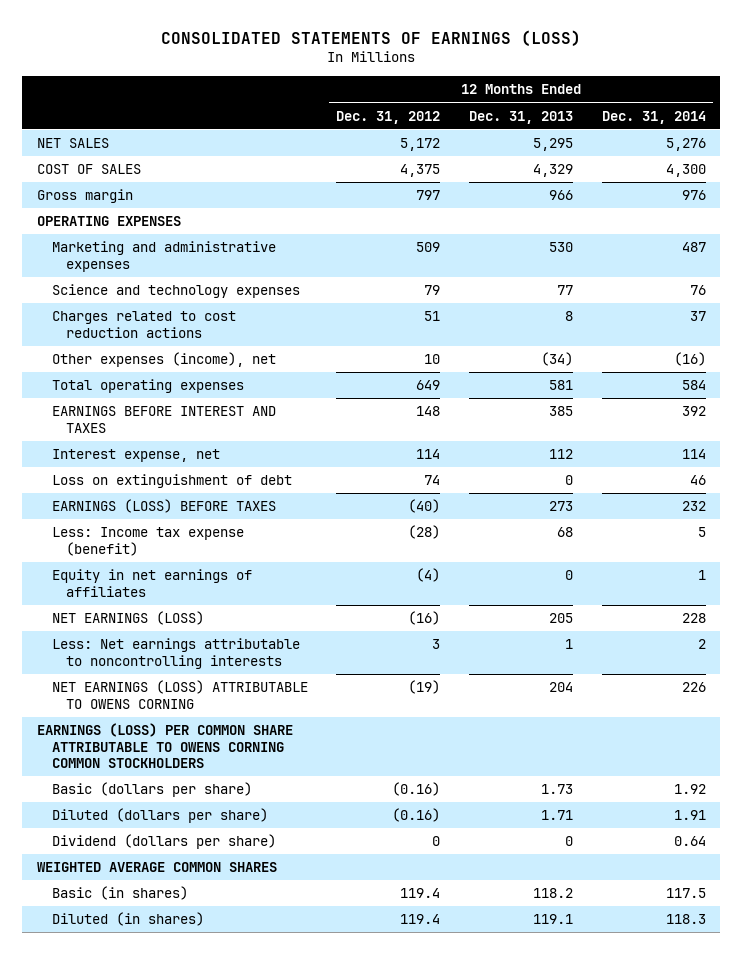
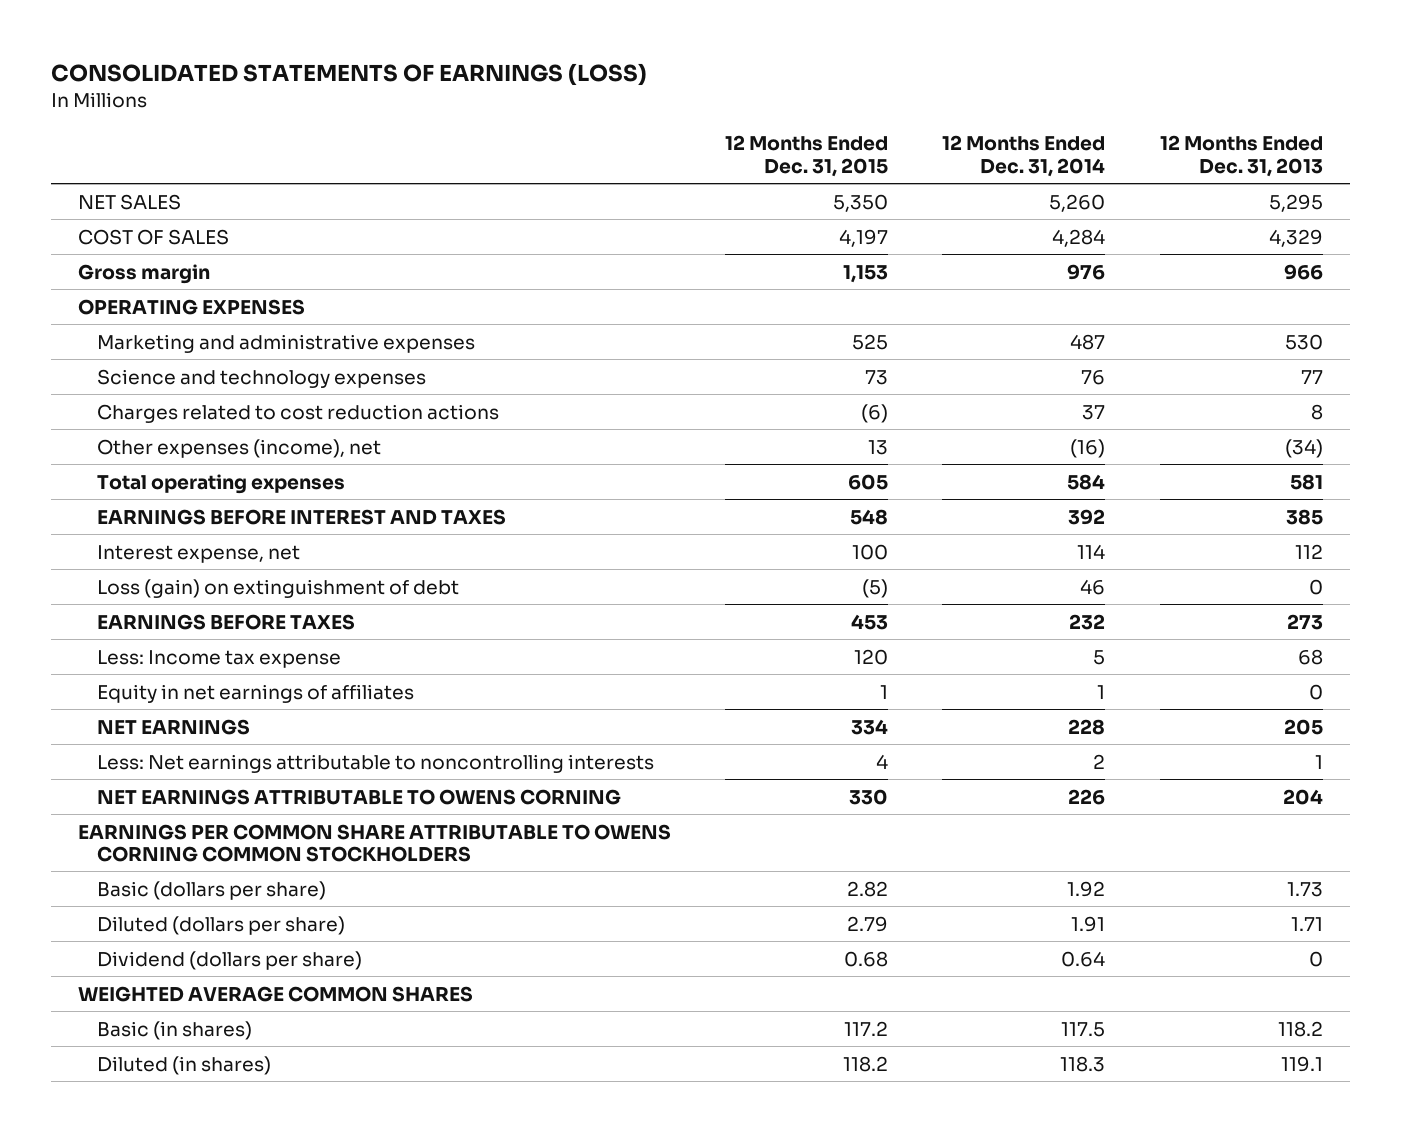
[336,110,441,124] Dec. 31, 2012 -> none
none -> [725,135,889,177] 12 Months Ended Dec. 31, 2015
[665,138,706,152] 5,276 -> [1049,193,1106,212] 5,260
[665,164,706,178] 4,300 -> [1052,228,1106,247] 4,284
[51,474,292,489] Loss on extinguishment of debt -> [97,578,460,598] Loss (gain) on extinguishment of debt
[51,499,276,514] EARNINGS (LOSS) BEFORE TAXES -> [97,613,356,630] EARNINGS BEFORE TAXES
[51,527,244,556] Less: Income tax expense (benefit) -> [97,649,342,668] Less: Income tax expense
[51,611,204,626] NET EARNINGS (LOSS) -> [97,718,251,735] NET EARNINGS
[51,680,308,709] NET EARNINGS (LOSS) ATTRIBUTABLE TO OWENS CORNING -> [97,788,622,805] NET EARNINGS ATTRIBUTABLE TO OWENS CORNING
[36,723,293,768] EARNINGS (LOSS) PER COMMON SHARE ATTRIBUTABLE TO OWENS CORNING COMMON STOCKHOLDERS -> [78,823,672,862] EARNINGS PER COMMON SHARE ATTRIBUTABLE TO OWENS CORNING COMMON STOCKHOLDERS

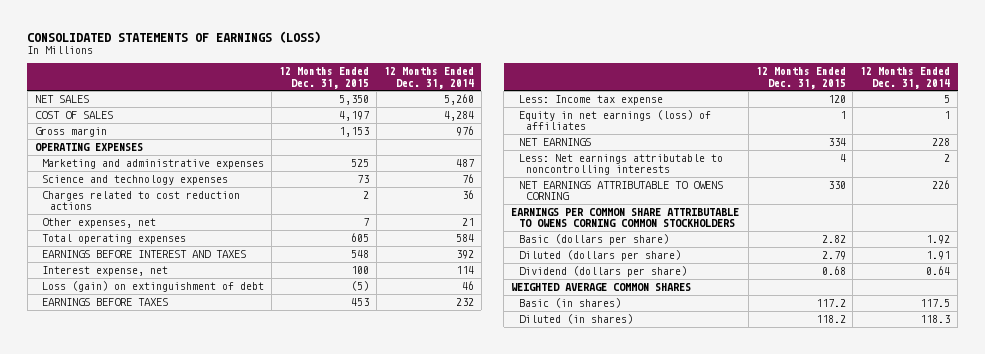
[1159,135,1323,177] 12 Months Ended Dec. 31, 2013 -> none
[861,403,889,423] (6) -> [362,191,369,200] 2
[1082,404,1106,420] 37 -> [461,190,474,200] 36
[97,438,382,458] Other expenses (income), net -> [42,218,157,229] Other expenses, net
[868,439,889,455] 13 -> [362,218,369,227] 7
[1070,438,1106,458] (16) -> [461,218,474,227] 21
[97,683,415,703] Equity in net earnings of affiliates -> [518,110,711,131] Equity in net earnings (loss) of affiliates

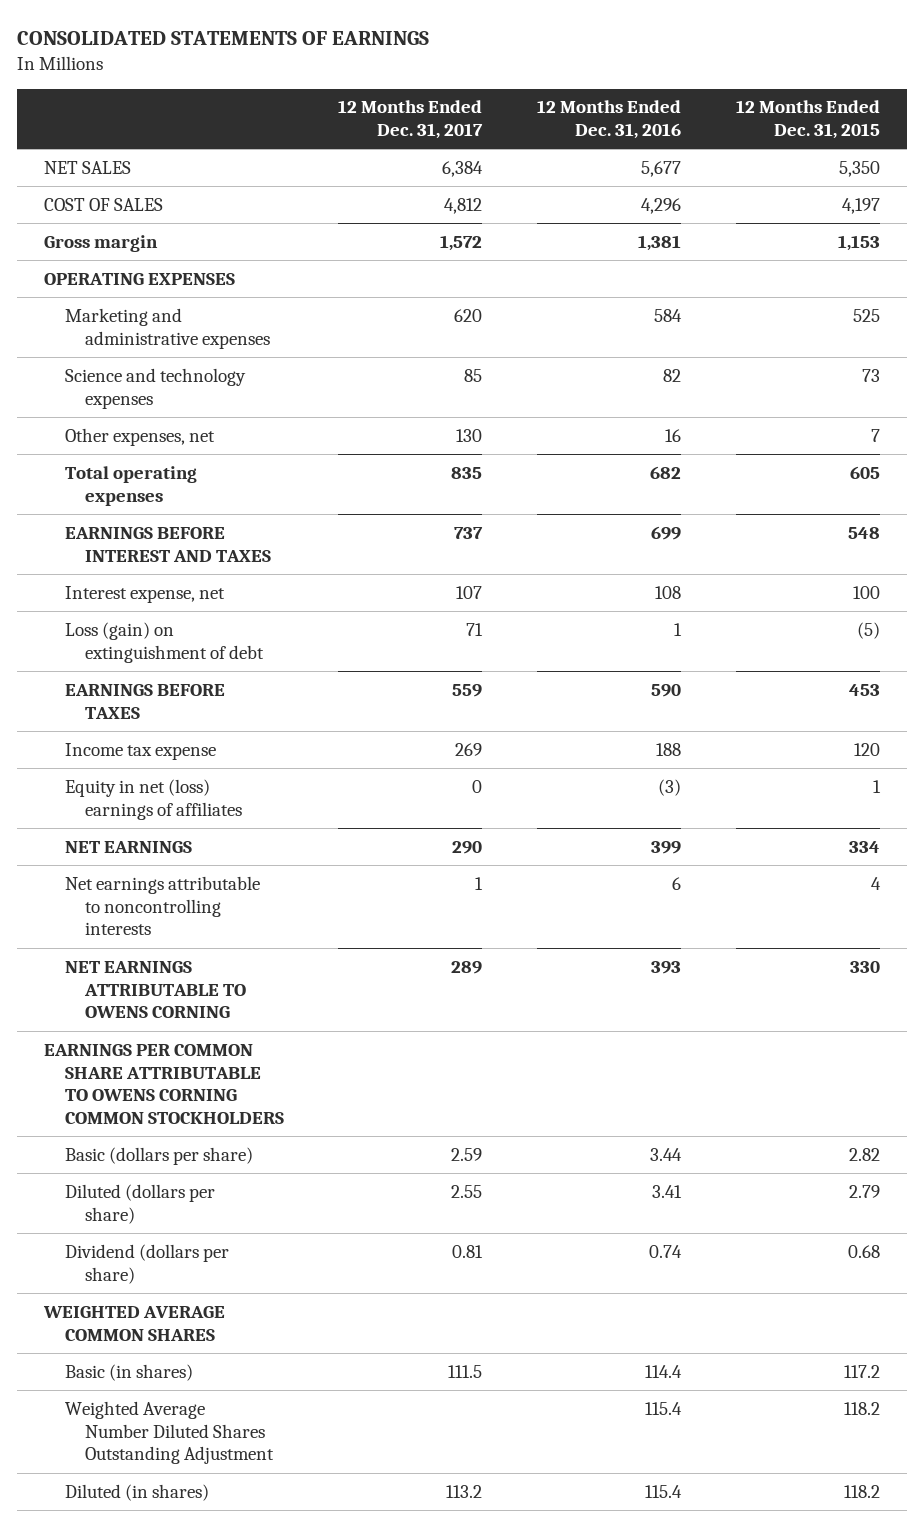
[27,30,322,43] CONSOLIDATED STATEMENTS OF EARNINGS (LOSS) -> [16,31,429,46] CONSOLIDATED STATEMENTS OF EARNINGS
[383,67,474,89] 12 Months Ended Dec. 31, 2014 -> none
none -> [338,100,484,140] 12 Months Ended Dec. 31, 2017
none -> [536,100,681,140] 12 Months Ended Dec. 31, 2016
[42,191,241,211] Charges related to cost reduction actions -> none
[518,95,663,106] Less: Income tax expense -> [64,742,216,760] Income tax expense
[518,110,711,131] Equity in net earnings (loss) of affiliates -> [64,778,243,820] Equity in net (loss) earnings of affiliates
[518,154,723,176] Less: Net earnings attributable to noncontrolling interests -> [64,875,260,936] Net earnings attributable to noncontrolling interests
none -> [64,1400,275,1465] Weighted Average Number Diluted Shares Outstanding Adjustment

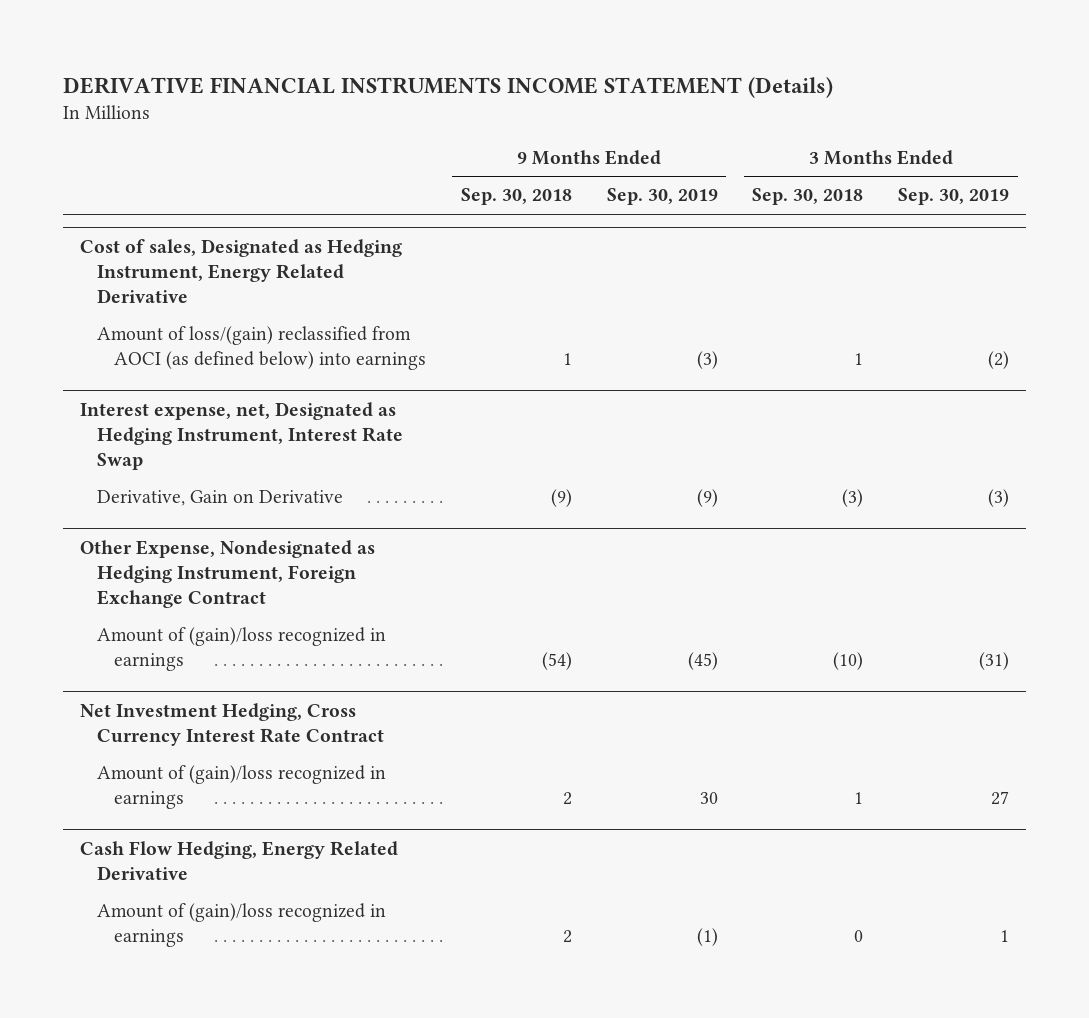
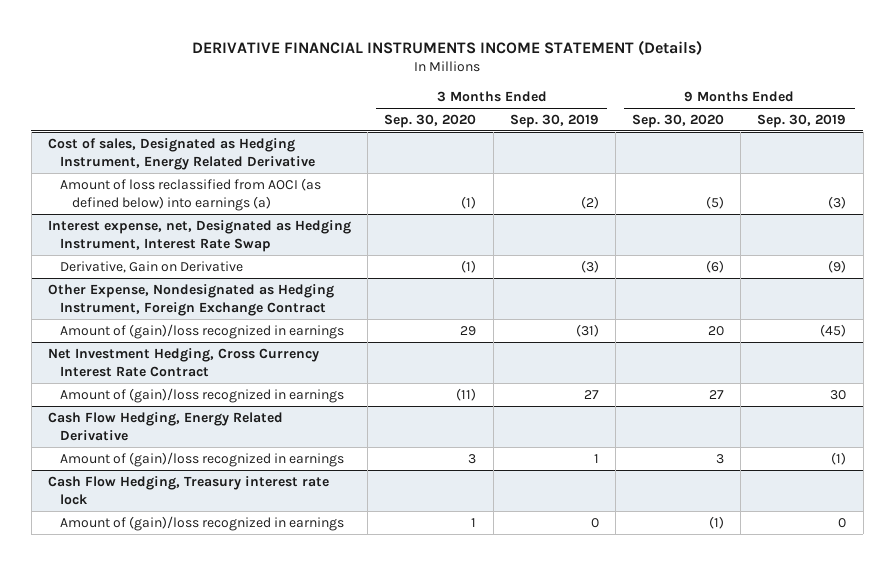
[460,188,572,206] Sep. 30, 2018 -> none
[752,188,864,206] Sep. 30, 2018 -> none
none -> [384,113,477,128] Sep. 30, 2020
none -> [632,113,725,128] Sep. 30, 2020
[97,326,427,371] Amount of loss/(gain) reclassified from AOCI (as defined below) into earnings -> [60,177,322,211] Amount of loss reclassified from AOCI (as defined below) into earnings (a)
none -> [47,475,329,505] Cash Flow Hedging, Treasury interest rate lock
none -> [60,515,345,531] Amount of (gain)/loss recognized in earnings

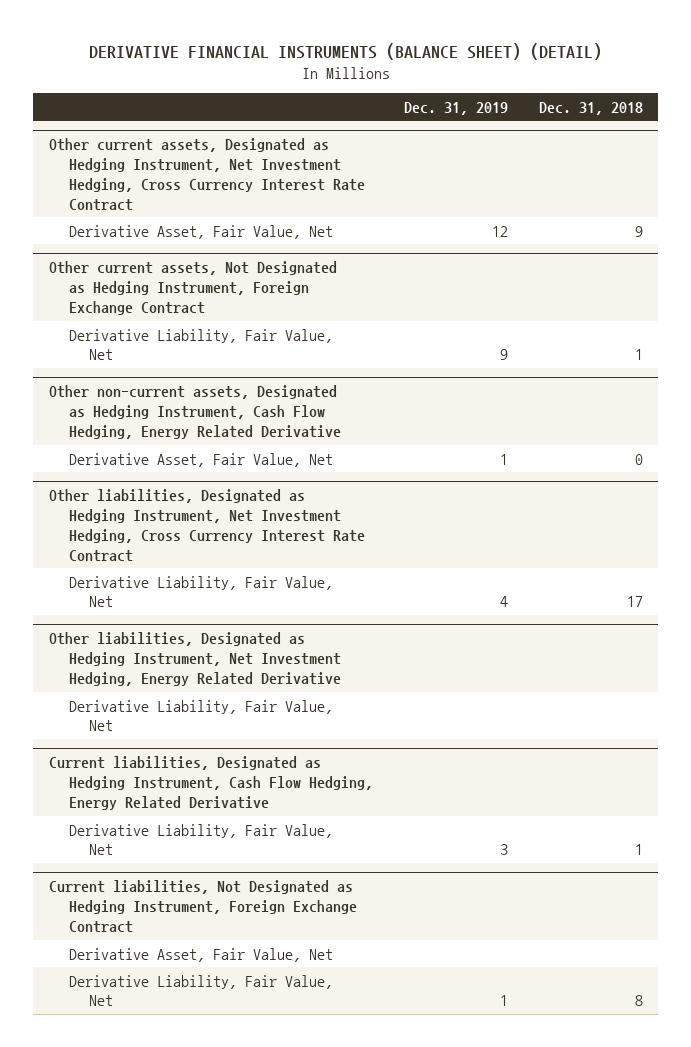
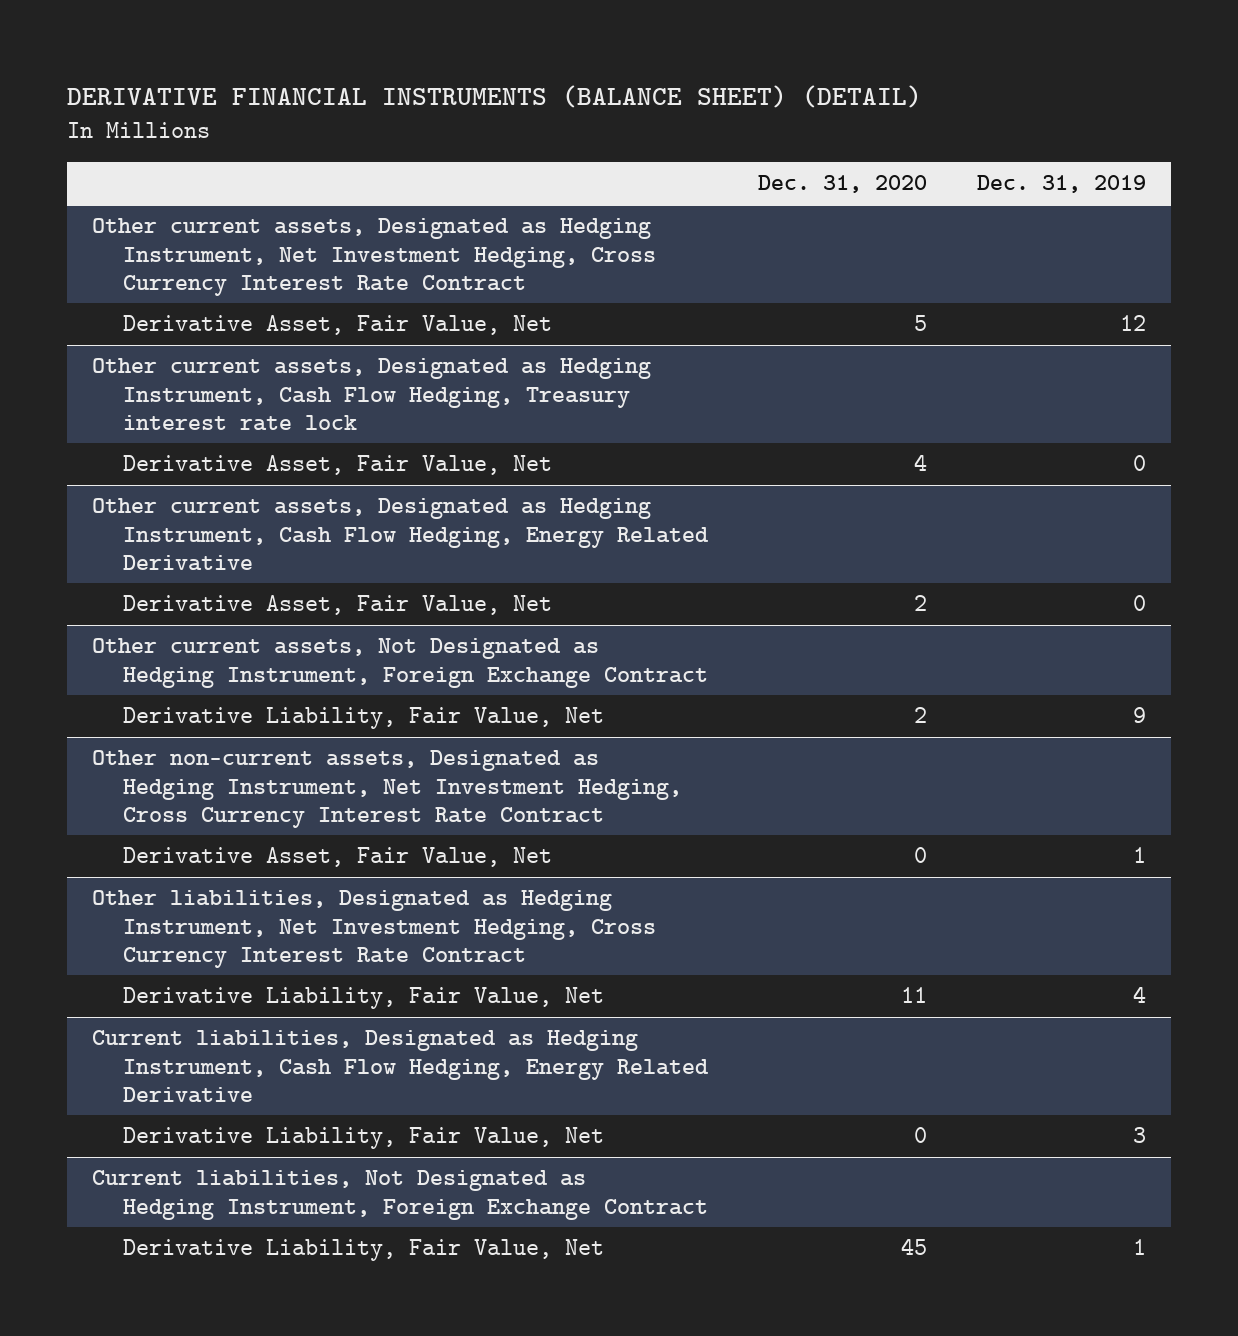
[538,101,643,115] Dec. 31, 2018 -> none
none -> [757,175,927,194] Dec. 31, 2020
none -> [92,358,652,431] Other current assets, Designated as Hedging Instrument, Cash Flow Hedging, Treasury interest rate lock
none -> [122,455,552,476] Derivative Asset, Fair Value, Net
none -> [92,498,709,571] Other current assets, Designated as Hedging Instrument, Cash Flow Hedging, Energy Related Derivative
none -> [122,595,552,616] Derivative Asset, Fair Value, Net
[48,385,341,439] Other non-current assets, Designated as Hedging Instrument, Cash Flow Hedging, Energy Related Derivative -> none
none -> [92,750,682,828] Other non-current assets, Designated as Hedging Instrument, Net Investment Hedging, Cross Currency Interest Rate Contract
[48,632,341,686] Other liabilities, Designated as Hedging Instrument, Net Investment Hedging, Energy Related Derivative -> none
[68,699,333,732] Derivative Liability, Fair Value, Net -> none
[68,947,333,962] Derivative Asset, Fair Value, Net -> none

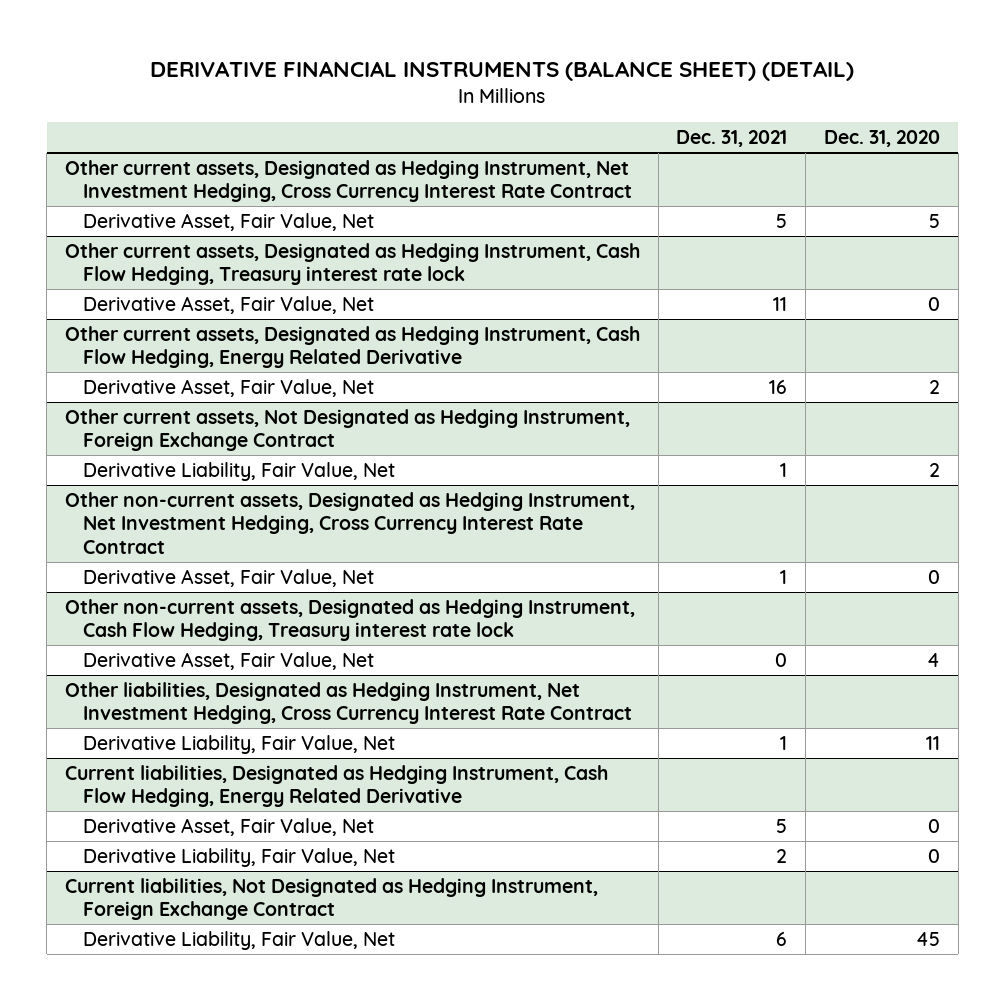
[976,175,1146,194] Dec. 31, 2019 -> none
none -> [676,130,788,148] Dec. 31, 2021
[913,454,927,472] 4 -> [927,296,940,311] 0
none -> [64,598,635,642] Other non-current assets, Designated as Hedging Instrument, Cash Flow Hedging, Treasury interest rate lock
none -> [82,651,374,670] Derivative Asset, Fair Value, Net
none -> [82,817,374,836] Derivative Asset, Fair Value, Net

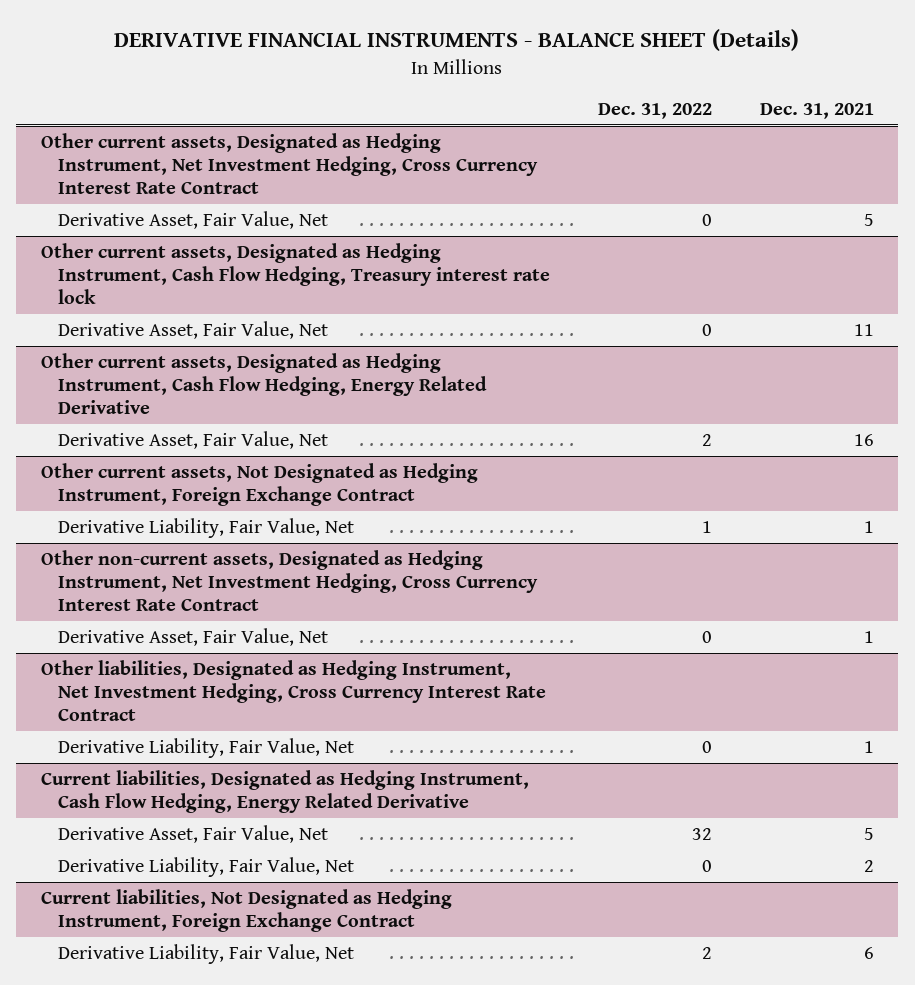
[150,60,855,81] DERIVATIVE FINANCIAL INSTRUMENTS (BALANCE SHEET) (DETAIL) -> [114,28,800,51] DERIVATIVE FINANCIAL INSTRUMENTS - BALANCE SHEET (Details)
[823,130,940,148] Dec. 31, 2020 -> none
none -> [598,103,713,120] Dec. 31, 2022
[64,598,635,642] Other non-current assets, Designated as Hedging Instrument, Cash Flow Hedging, Treasury interest rate lock -> none
[82,651,374,670] Derivative Asset, Fair Value, Net -> none

